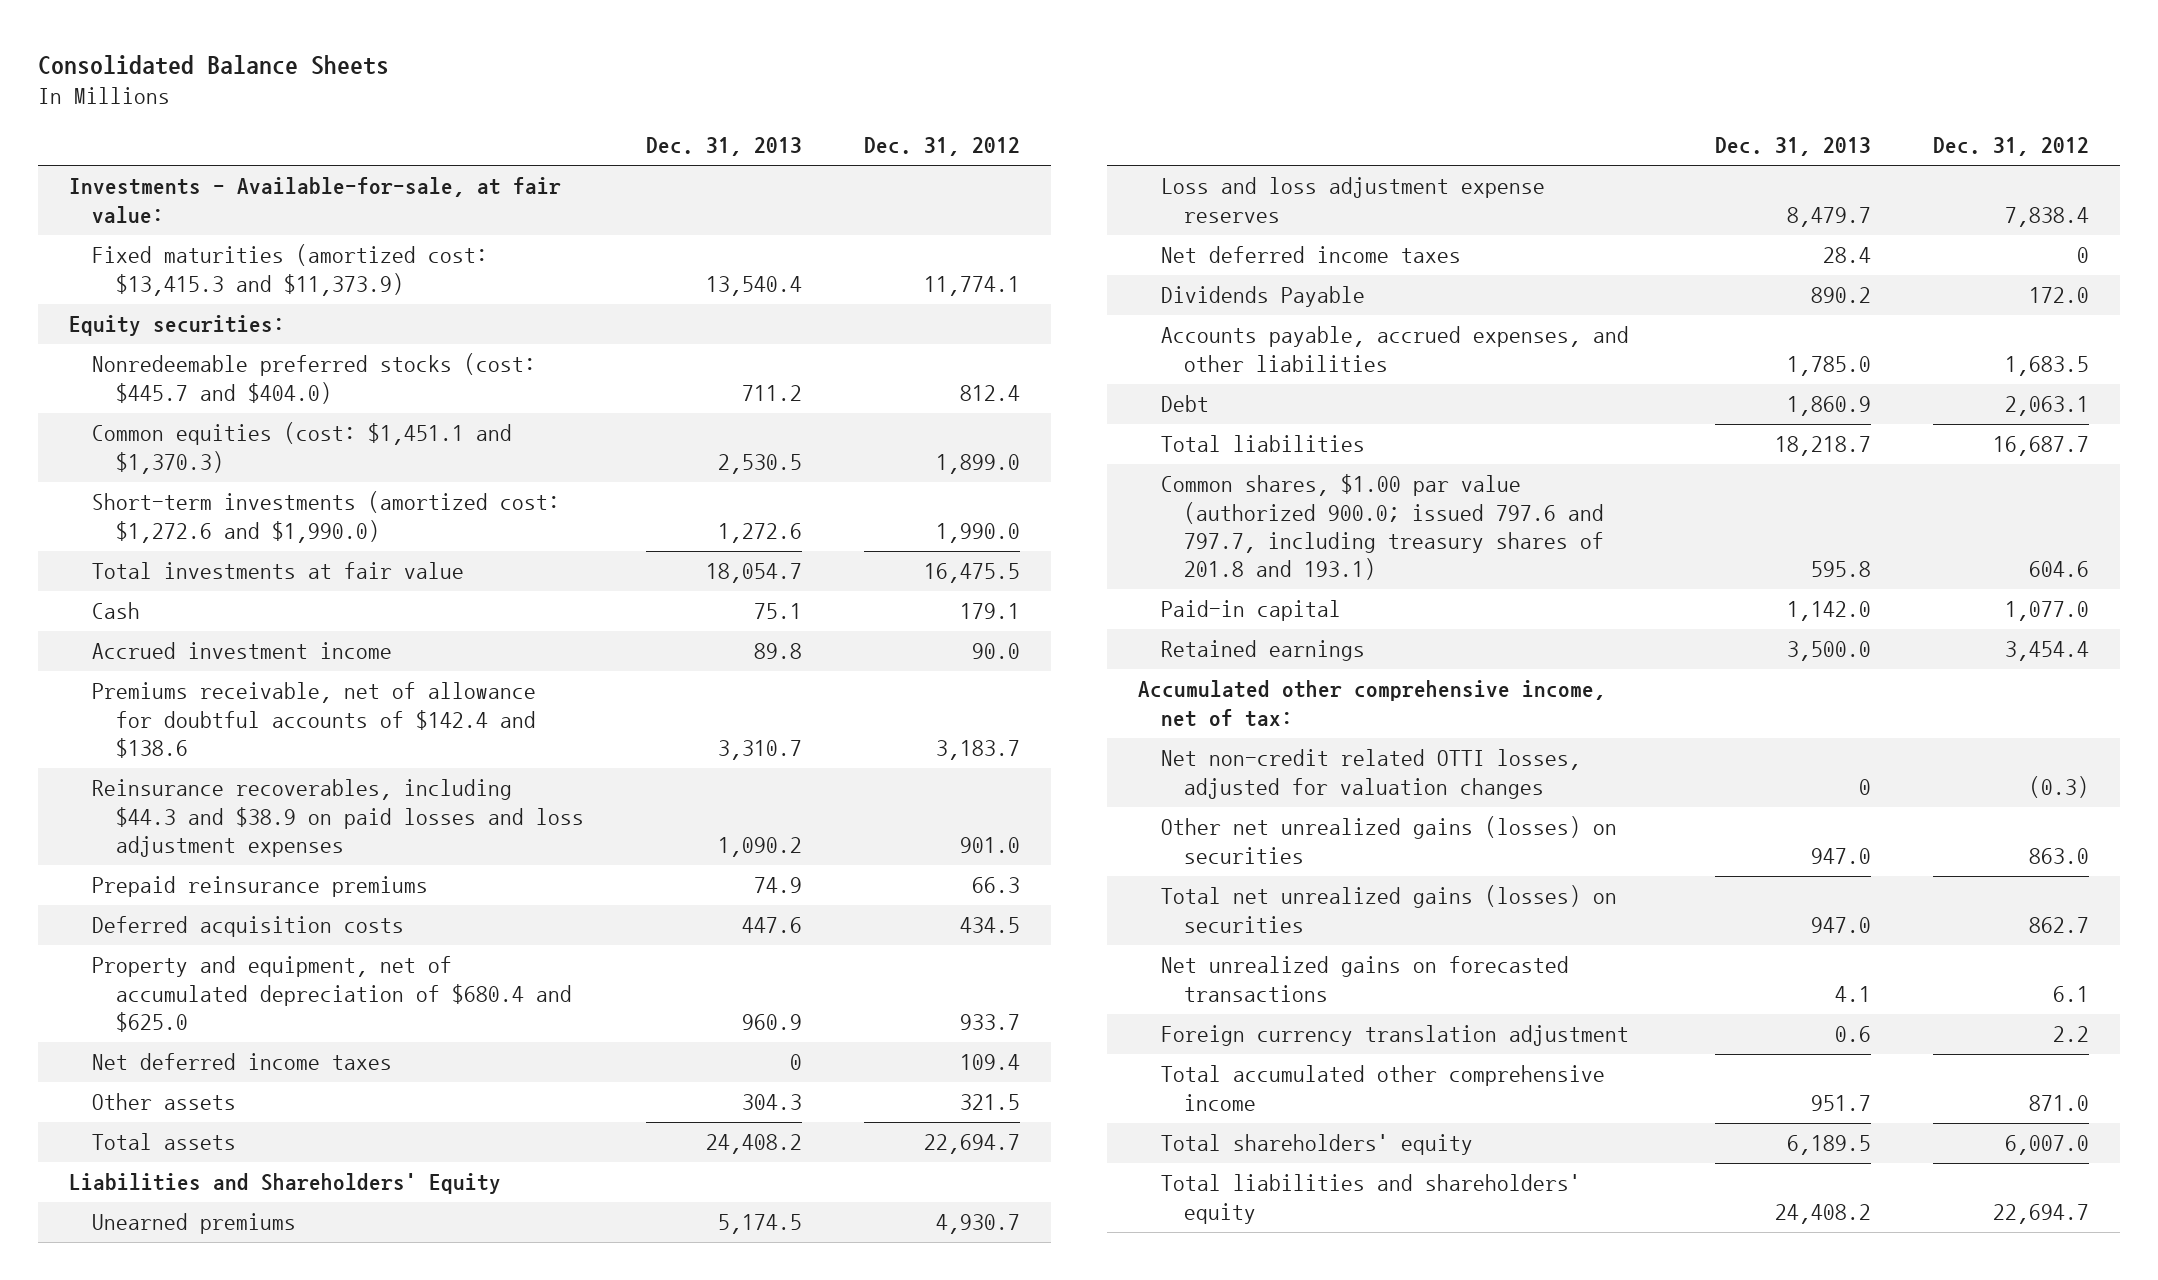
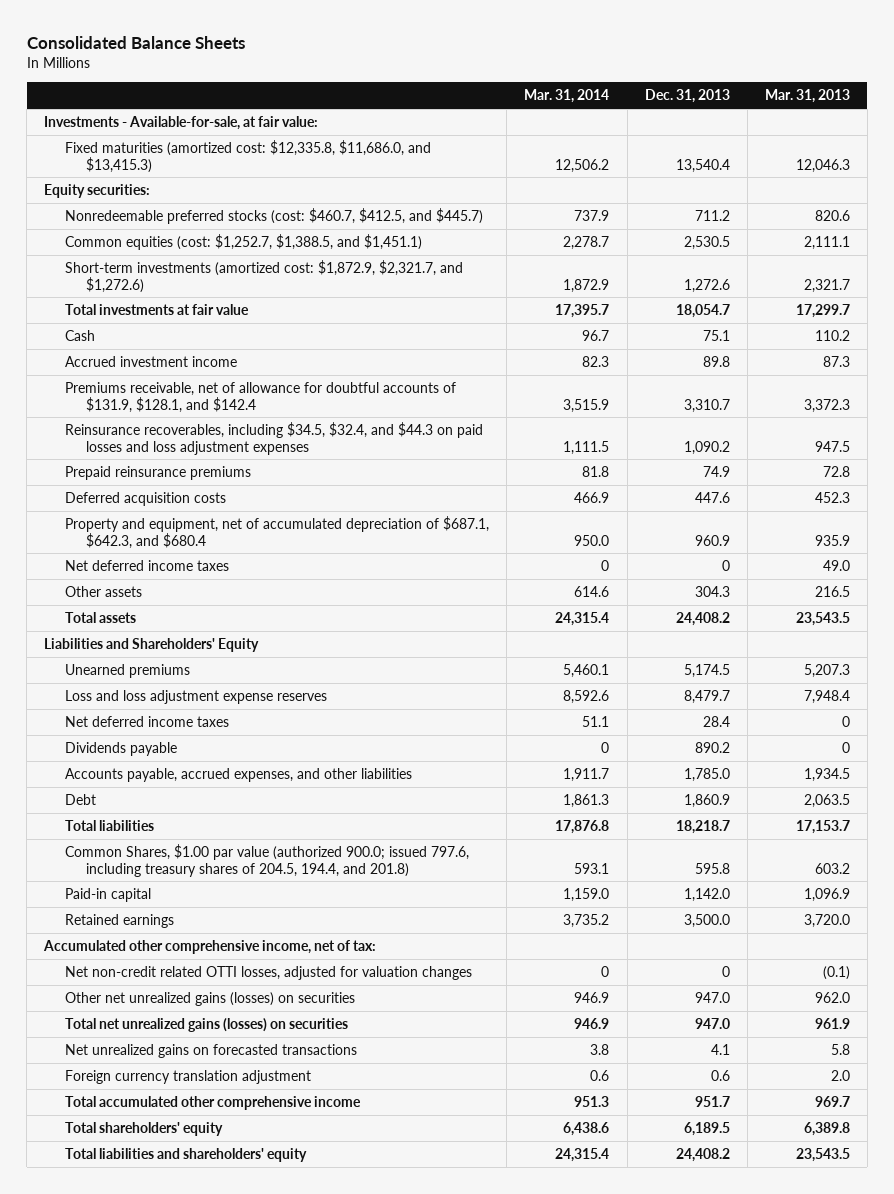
[863,137,1020,157] Dec. 31, 2012 -> none
none -> [524,89,610,104] Mar. 31, 2014
none -> [764,89,850,104] Mar. 31, 2013
[92,244,489,296] Fixed maturities (amortized cost: $13,415.3 and $11,373.9) -> [65,140,432,173] Fixed maturities (amortized cost: $12,335.8, $11,686.0, and $13,415.3)
[92,353,537,404] Nonredeemable preferred stocks (cost: $445.7 and $404.0) -> [65,208,484,225] Nonredeemable preferred stocks (cost: $460.7, $412.5, and $445.7)
[92,422,513,474] Common equities (cost: $1,451.1 and $1,370.3) -> [65,234,423,251] Common equities (cost: $1,252.7, $1,388.5, and $1,451.1)
[92,491,561,543] Short-term investments (amortized cost: $1,272.6 and $1,990.0) -> [65,260,464,293] Short-term investments (amortized cost: $1,872.9, $2,321.7, and $1,272.6)
[92,682,537,759] Premiums receivable, net of allowance for doubtful accounts of $142.4 and $138.6 -> [65,382,457,413] Premiums receivable, net of allowance for doubtful accounts of $131.9, $128.1, and $142.4
[92,779,584,858] Reinsurance recoverables, including $44.3 and $38.9 on paid losses and loss adjustment expenses -> [65,422,484,455] Reinsurance recoverables, including $34.5, $32.4, and $44.3 on paid losses and loss adjustment expenses
[92,956,572,1033] Property and equipment, net of accumulated depreciation of $680.4 and $625.0 -> [65,516,490,549] Property and equipment, net of accumulated depreciation of $687.1, $642.3, and $680.4
[1161,286,1366,308] Dividends Payable -> [65,742,178,757] Dividends payable
[1161,474,1605,581] Common shares, $1.00 par value (authorized 900.0; issued 797.6 and 797.7, including treasury shares of 201.8 and 193.1) -> [65,844,470,877] Common Shares, $1.00 par value (authorized 900.0; issued 797.6, including treasury shares of 204.5, 194.4, and 201.8)

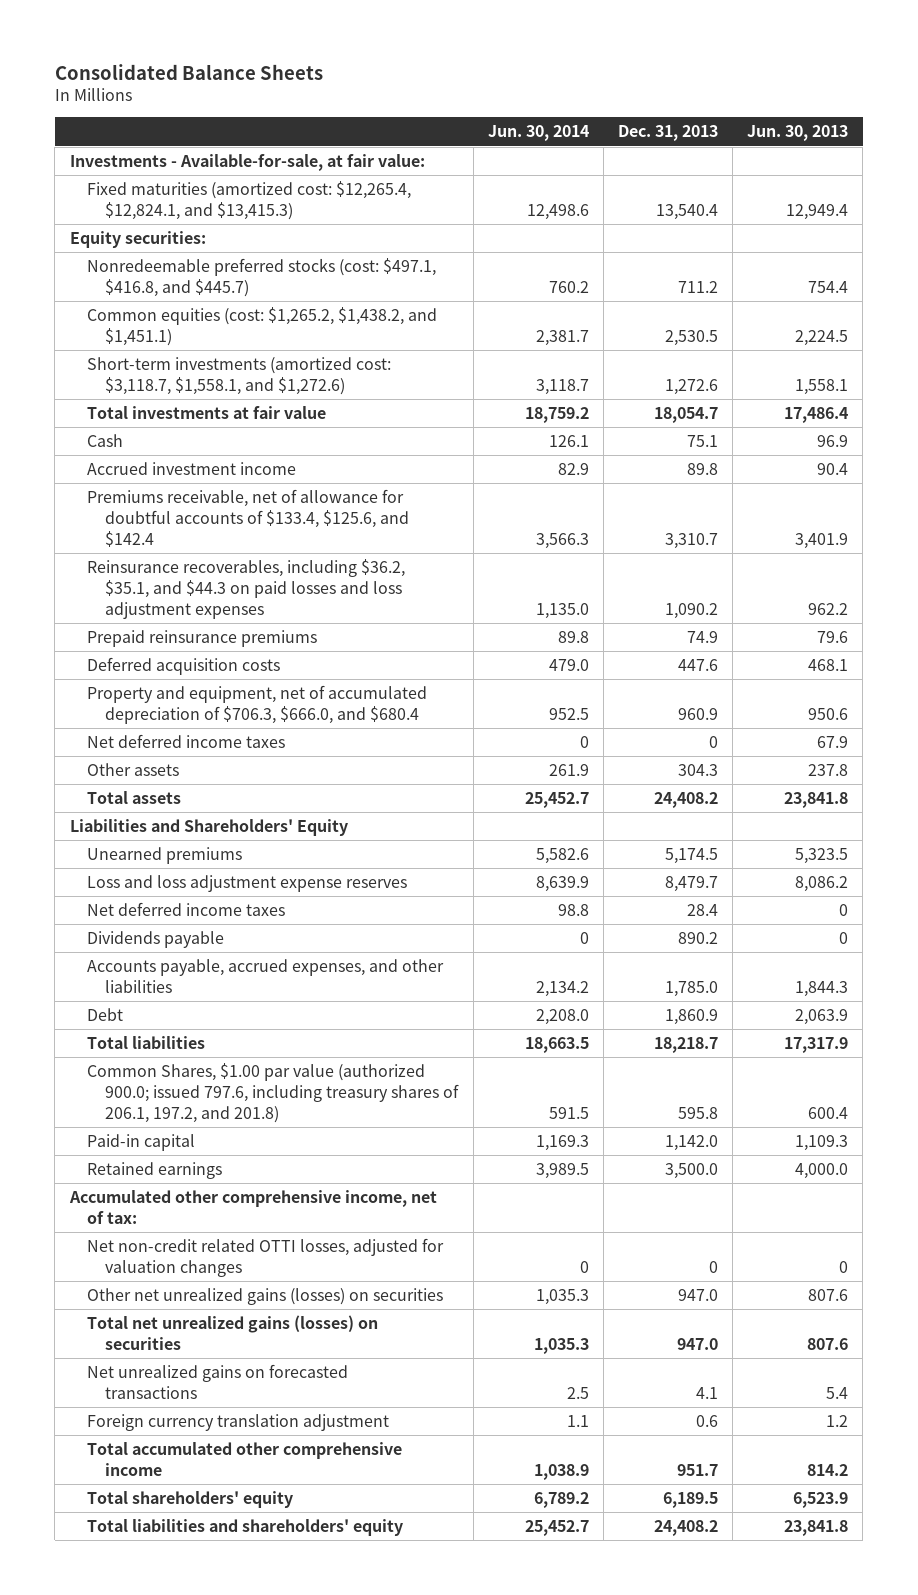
[524,89,610,104] Mar. 31, 2014 -> none
[764,89,850,104] Mar. 31, 2013 -> none
none -> [487,125,589,142] Jun. 30, 2014
none -> [747,125,849,142] Jun. 30, 2013
[65,140,432,173] Fixed maturities (amortized cost: $12,335.8, $11,686.0, and $13,415.3) -> [87,181,412,220] Fixed maturities (amortized cost: $12,265.4, $12,824.1, and $13,415.3)
[65,208,484,225] Nonredeemable preferred stocks (cost: $460.7, $412.5, and $445.7) -> [87,258,437,297] Nonredeemable preferred stocks (cost: $497.1, $416.8, and $445.7)
[65,234,423,251] Common equities (cost: $1,252.7, $1,388.5, and $1,451.1) -> [87,307,438,346] Common equities (cost: $1,265.2, $1,438.2, and $1,451.1)
[65,260,464,293] Short-term investments (amortized cost: $1,872.9, $2,321.7, and $1,272.6) -> [87,357,392,395] Short-term investments (amortized cost: $3,118.7, $1,558.1, and $1,272.6)
[65,382,457,413] Premiums receivable, net of allowance for doubtful accounts of $131.9, $128.1, and $142.4 -> [87,489,410,547] Premiums receivable, net of allowance for doubtful accounts of $133.4, $125.6, and $142.4
[65,422,484,455] Reinsurance recoverables, including $34.5, $32.4, and $44.3 on paid losses and loss adjustment expenses -> [87,559,406,619] Reinsurance recoverables, including $36.2, $35.1, and $44.3 on paid losses and loss adjustment expenses
[65,516,490,549] Property and equipment, net of accumulated depreciation of $687.1, $642.3, and $680.4 -> [87,685,428,724] Property and equipment, net of accumulated depreciation of $706.3, $666.0, and $680.4
[65,844,470,877] Common Shares, $1.00 par value (authorized 900.0; issued 797.6, including treasury shares of 204.5, 194.4, and 201.8) -> [87,1063,460,1123] Common Shares, $1.00 par value (authorized 900.0; issued 797.6, including treasury shares of 206.1, 197.2, and 201.8)

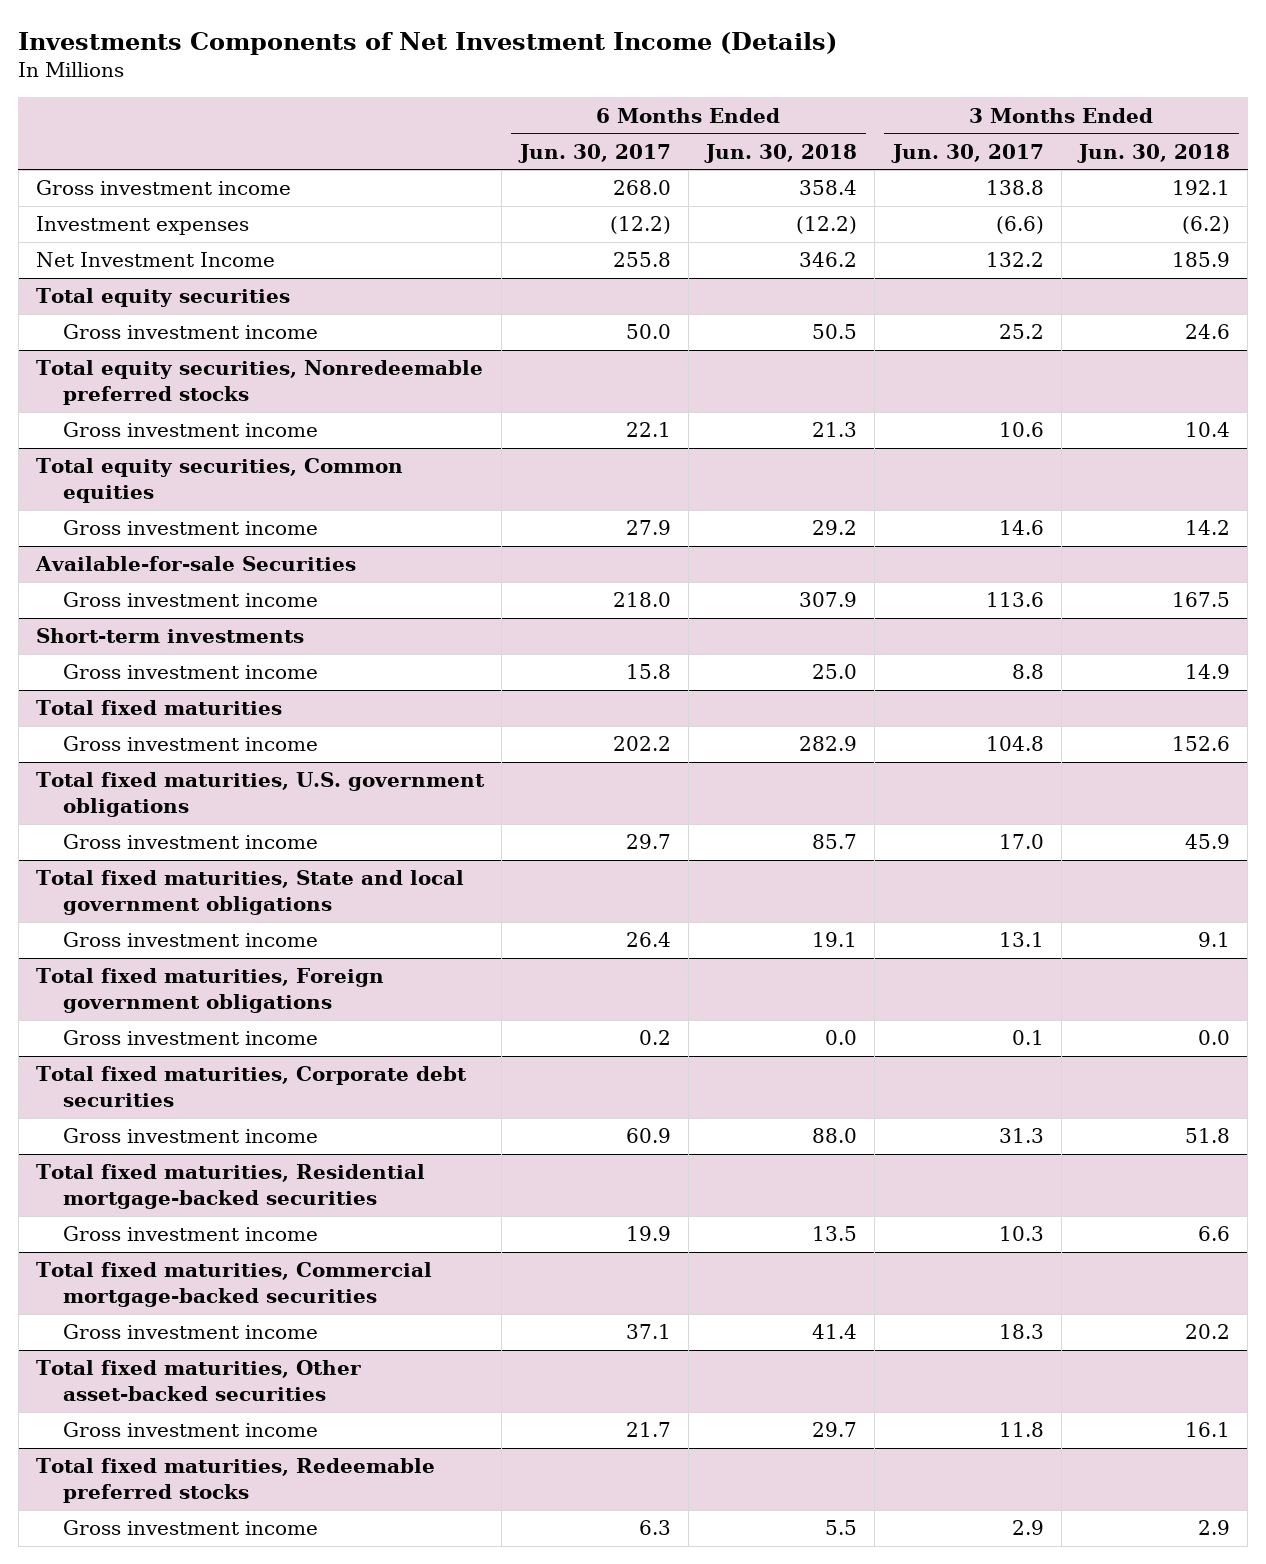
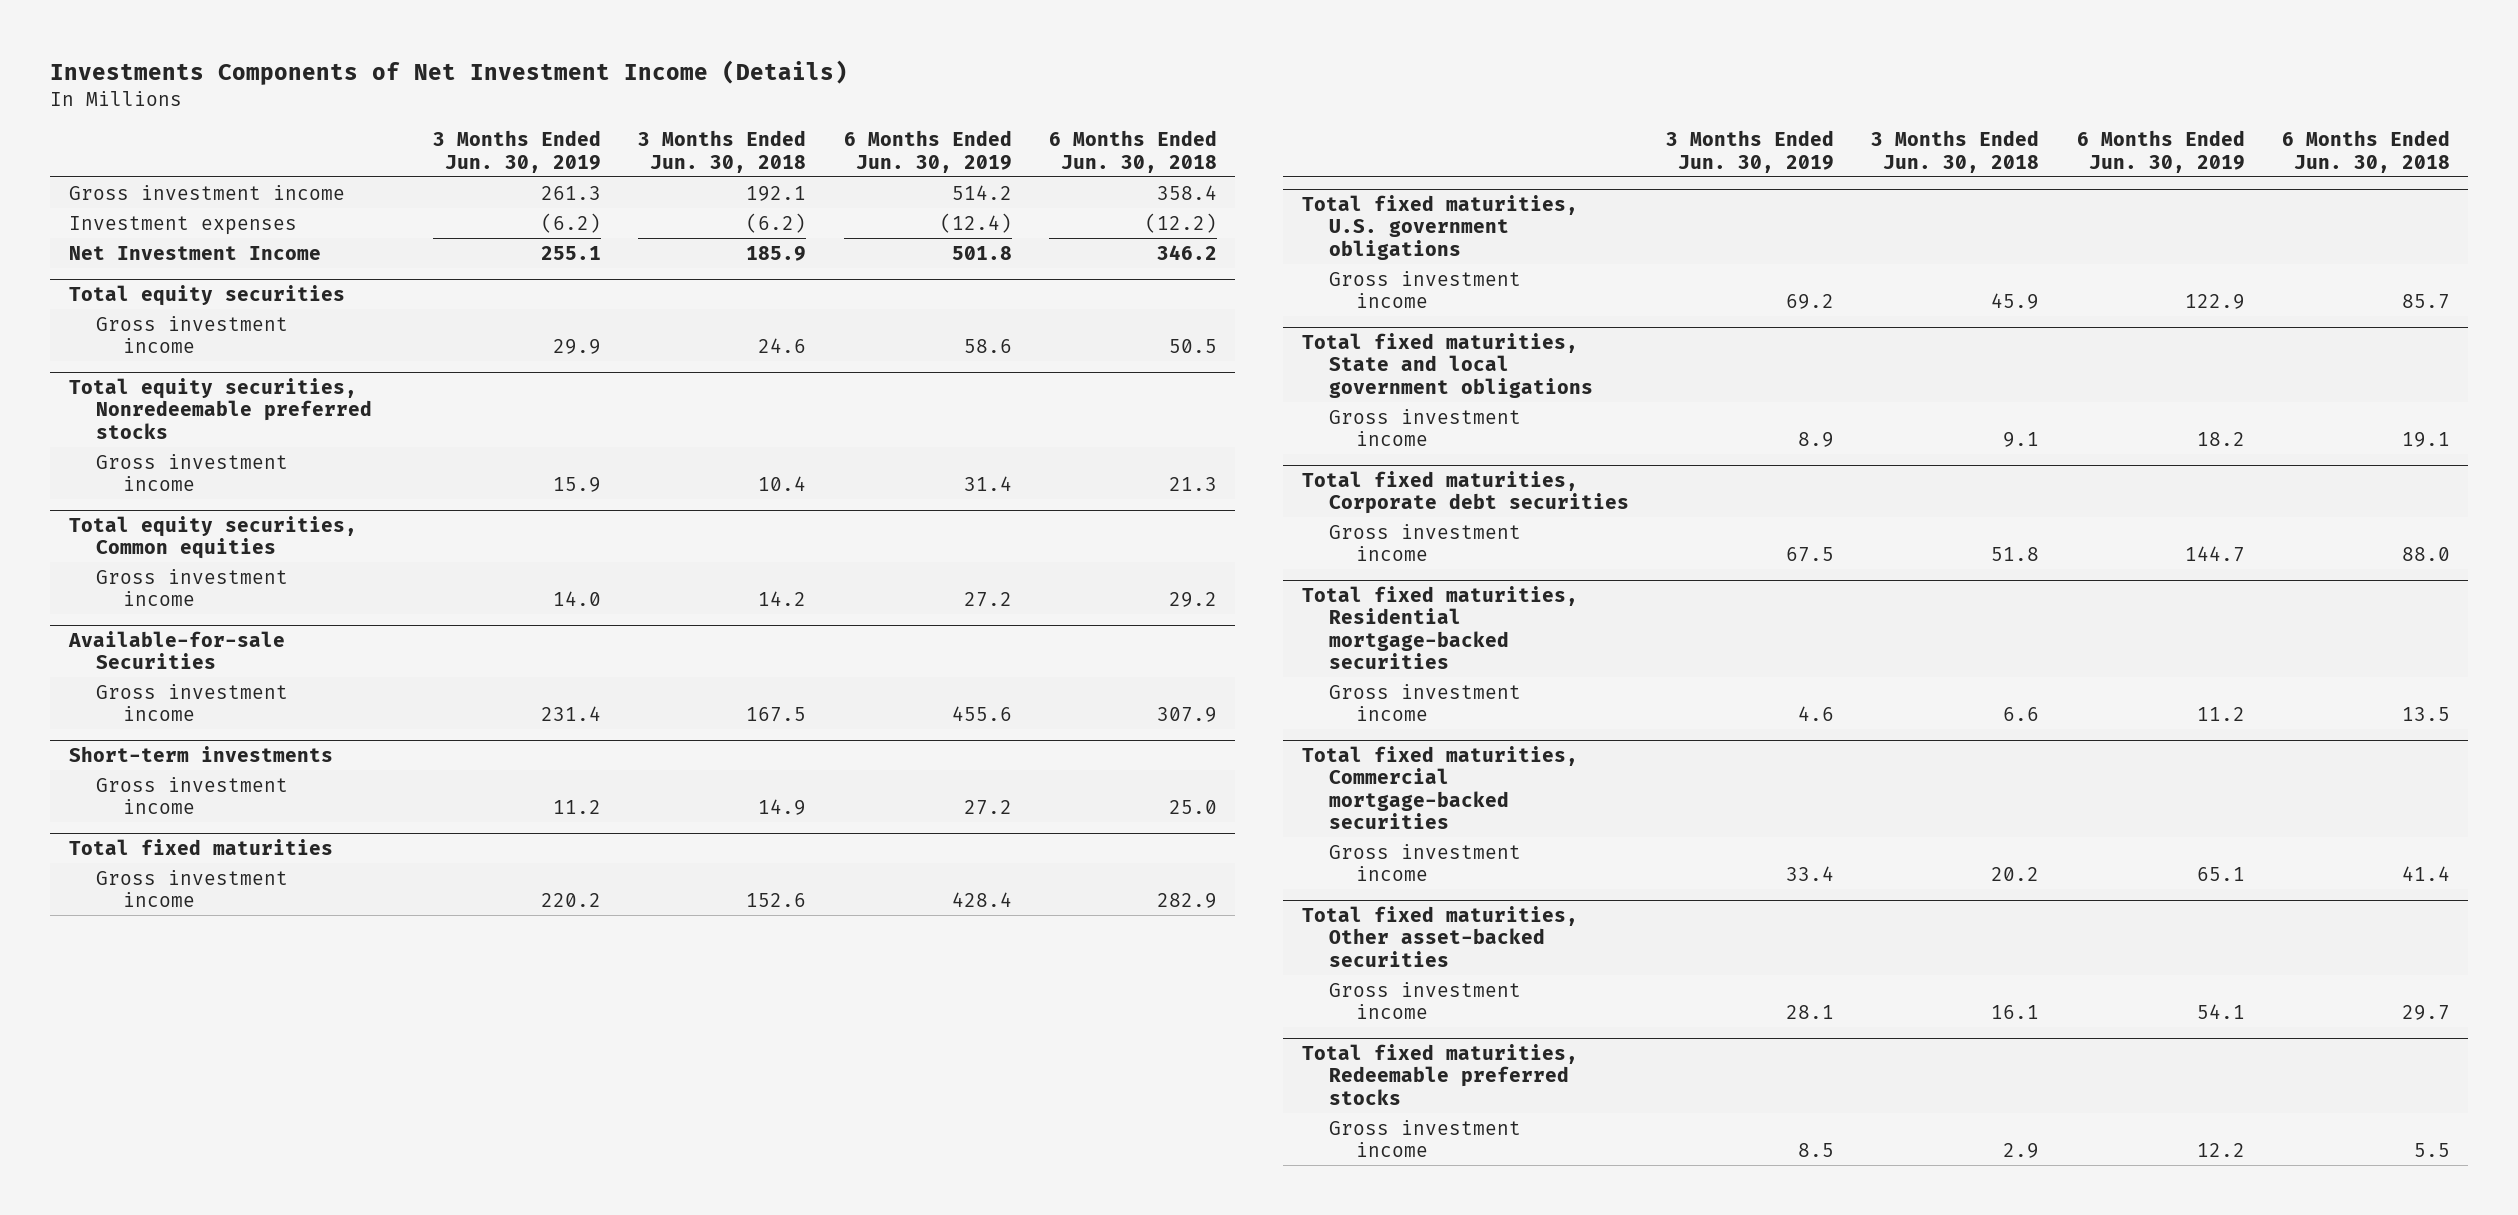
[517,143,671,163] Jun. 30, 2017 -> none
[890,143,1044,163] Jun. 30, 2017 -> none
none -> [433,130,602,173] 3 Months Ended Jun. 30, 2019
none -> [843,130,1012,173] 6 Months Ended Jun. 30, 2019
[36,968,385,1013] Total fixed maturities, Foreign government obligations -> none
[63,1030,319,1046] Gross investment income -> none

